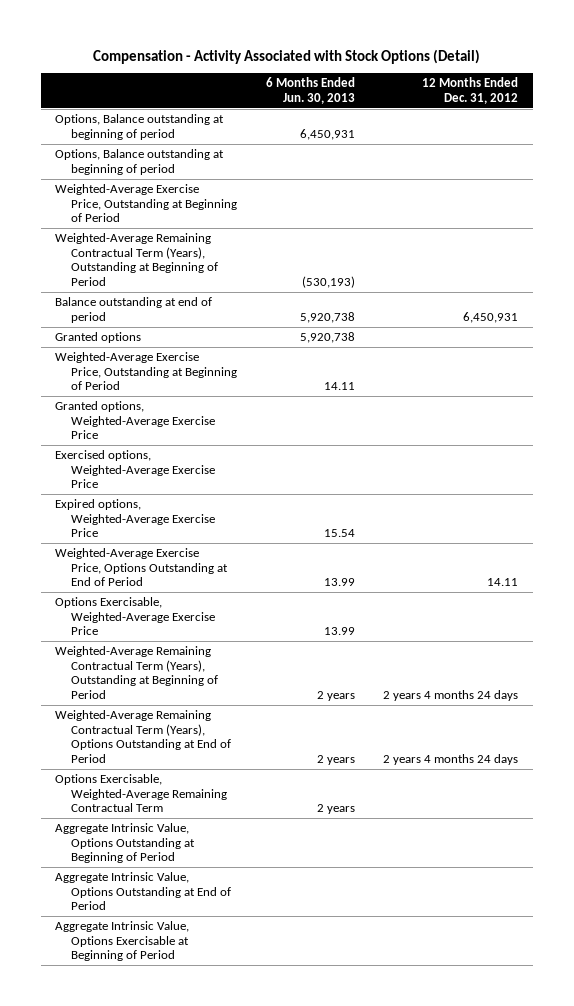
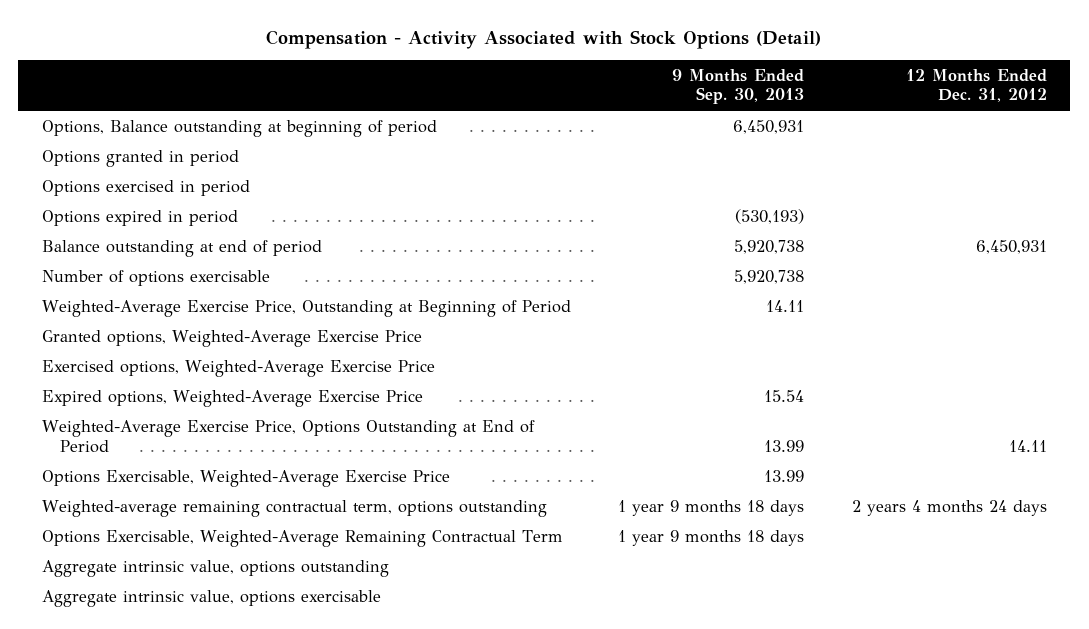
[265,77,355,104] 6 Months Ended Jun. 30, 2013 -> none
none -> [672,68,805,105] 9 Months Ended Sep. 30, 2013
[55,149,225,175] Options, Balance outstanding at beginning of period -> [42,149,240,167] Options granted in period
[55,184,238,223] Weighted-Average Exercise Price, Outstanding at Beginning of Period -> [42,179,251,196] Options exercised in period
[55,233,219,286] Weighted-Average Remaining Contractual Term (Years), Outstanding at Beginning of Period -> [42,209,239,226] Options expired in period
[55,332,142,344] Granted options -> [42,269,271,286] Number of options exercisable
[55,710,232,763] Weighted-Average Remaining Contractual Term (Years), Options Outstanding at End of Period -> none
[55,646,219,699] Weighted-Average Remaining Contractual Term (Years), Outstanding at Beginning of Period -> [42,499,548,517] Weighted-average remaining contractual term, options outstanding
[55,872,232,911] Aggregate Intrinsic Value, Options Outstanding at End of Period -> none
[55,823,196,864] Aggregate Intrinsic Value, Options Outstanding at Beginning of Period -> [42,559,390,577] Aggregate intrinsic value, options outstanding
[55,921,190,962] Aggregate Intrinsic Value, Options Exercisable at Beginning of Period -> [42,589,382,607] Aggregate intrinsic value, options exercisable

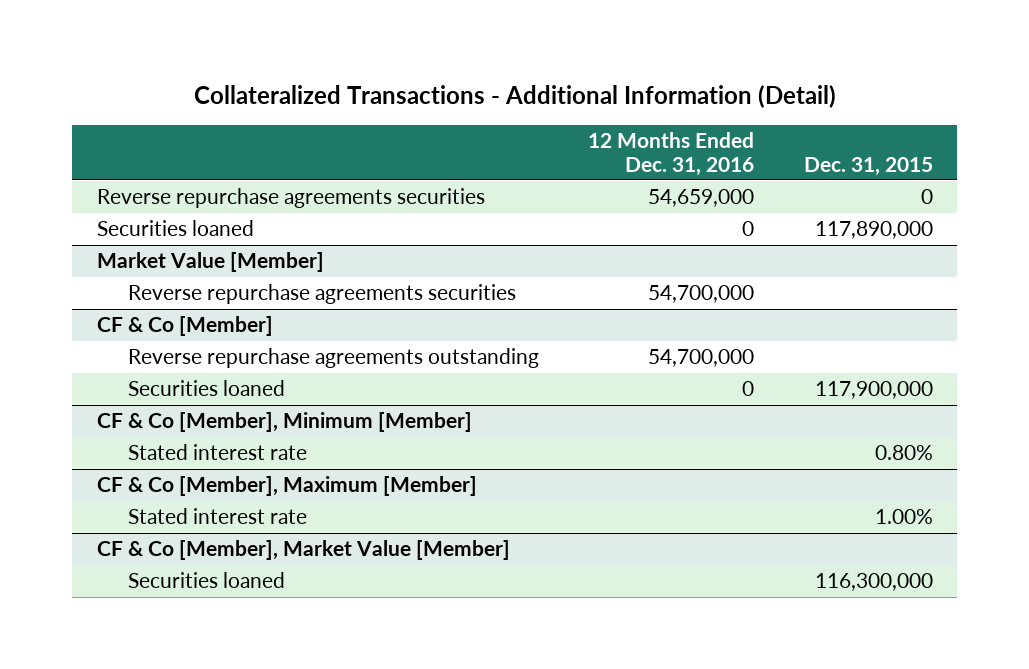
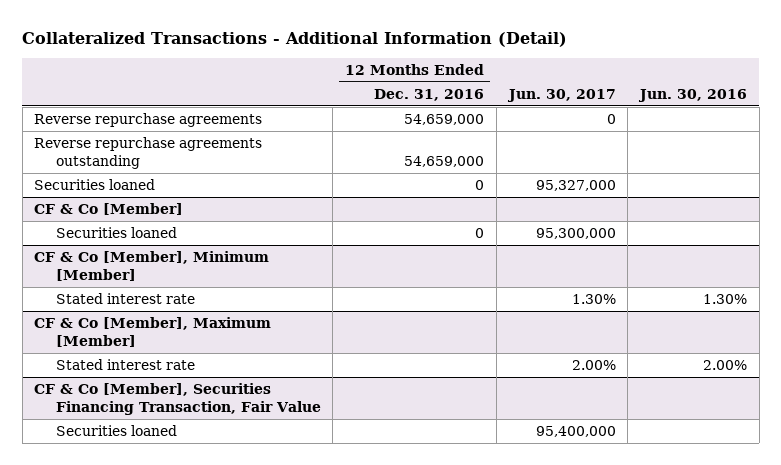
[803,156,933,176] Dec. 31, 2015 -> none
none -> [506,88,616,102] Jun. 30, 2017
none -> [637,88,747,102] Jun. 30, 2016
[96,188,485,209] Reverse repurchase agreements securities -> [34,113,263,128] Reverse repurchase agreements
none -> [34,137,263,169] Reverse repurchase agreements outstanding
[96,252,324,273] Market Value [Member] -> none
[127,284,516,305] Reverse repurchase agreements securities -> none
[127,348,539,369] Reverse repurchase agreements outstanding -> none
[96,540,510,561] CF & Co [Member], Market Value [Member] -> none
[127,572,285,589] Securities loaned -> none
none -> [34,383,321,415] CF & Co [Member], Securities Financing Transaction, Fair Value
none -> [55,425,177,437] Securities loaned

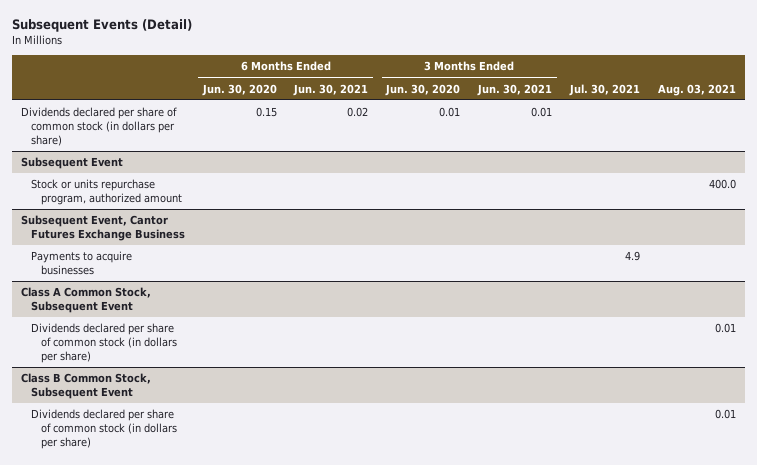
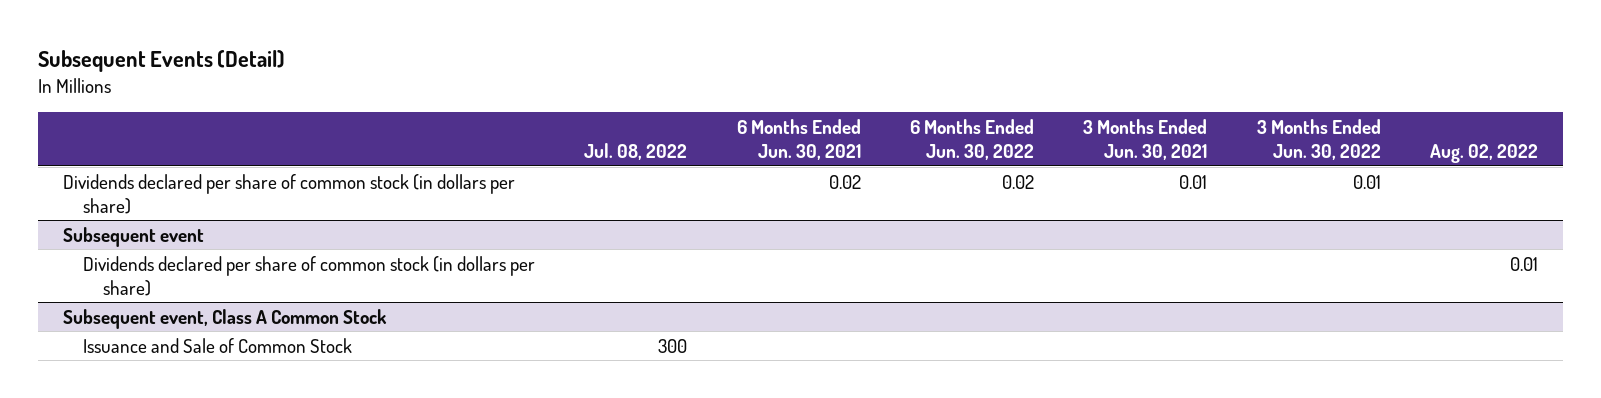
[201,83,277,96] Jun. 30, 2020 -> none
[385,83,461,96] Jun. 30, 2020 -> none
[569,83,641,96] Jul. 30, 2021 -> none
[658,83,737,96] Aug. 03, 2021 -> none
none -> [584,143,688,161] Jul. 08, 2022
none -> [910,118,1035,161] 6 Months Ended Jun. 30, 2022
none -> [1256,118,1381,161] 3 Months Ended Jun. 30, 2022
none -> [1430,144,1539,164] Aug. 02, 2022
[30,179,182,206] Stock or units repurchase program, authorized amount -> none
[20,215,185,242] Subsequent Event, Cantor Futures Exchange Business -> none
[30,251,132,276] Payments to acquire businesses -> none
[30,323,177,364] Dividends declared per share of common stock (in dollars per share) -> none
[20,373,151,400] Class B Common Stock, Subsequent Event -> none
[30,409,177,450] Dividends declared per share of common stock (in dollars per share) -> none
[20,157,123,170] Subsequent Event -> [62,226,204,247] Subsequent event
none -> [82,255,535,296] Dividends declared per share of common stock (in dollars per share)
[20,287,151,314] Class A Common Stock, Subsequent Event -> [62,308,387,329] Subsequent event, Class A Common Stock
none -> [82,337,352,353] Issuance and Sale of Common Stock

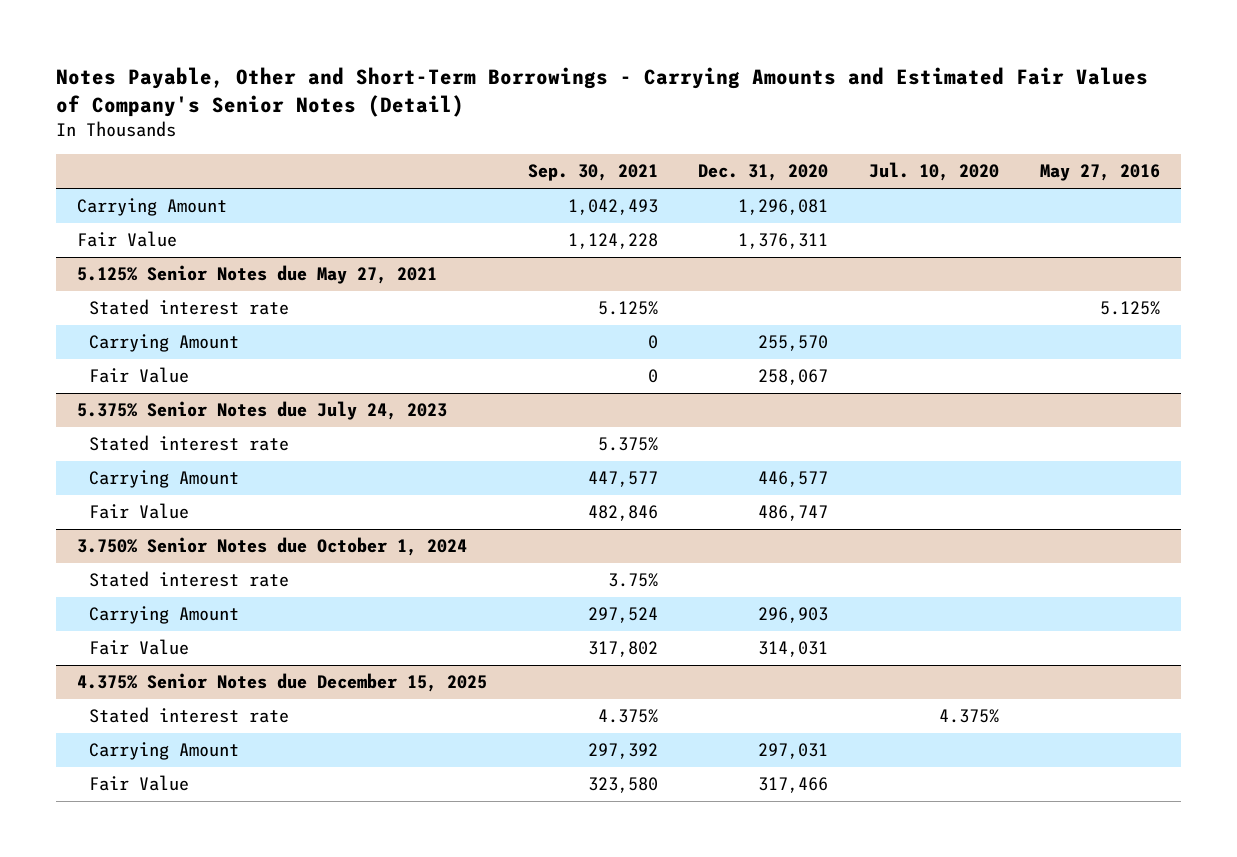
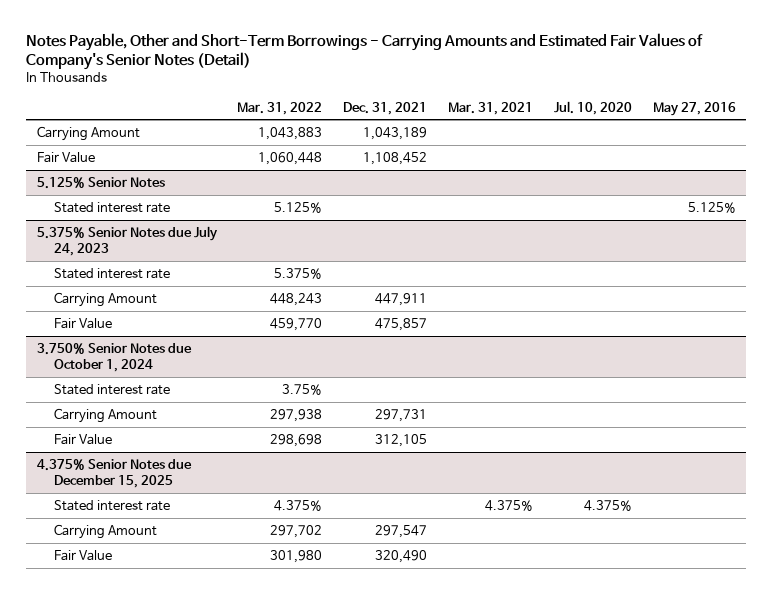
[527,164,658,182] Sep. 30, 2021 -> none
[698,164,829,182] Dec. 31, 2020 -> none
none -> [237,101,323,115] Mar. 31, 2022
none -> [343,101,428,115] Dec. 31, 2021
none -> [448,101,534,115] Mar. 31, 2021
[76,265,437,285] 5.125% Senior Notes due May 27, 2021 -> [36,176,165,189] 5.125% Senior Notes
[89,334,240,353] Carrying Amount -> none
[89,367,190,384] Fair Value -> none

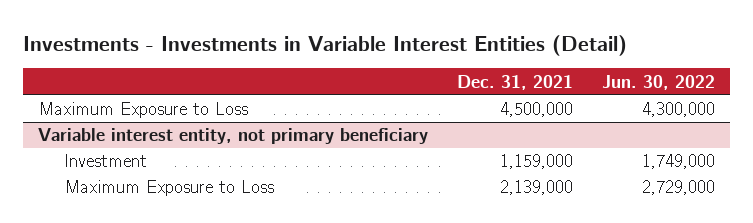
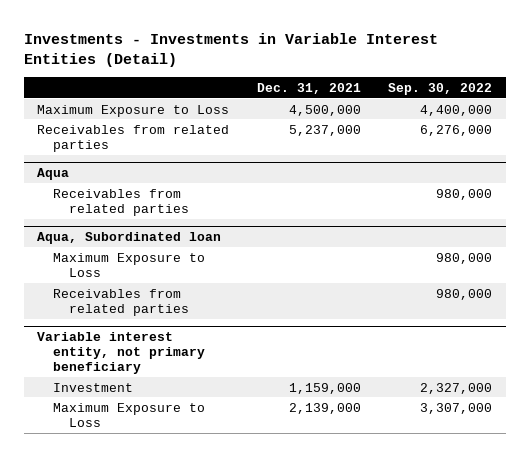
[602,74,716,90] Jun. 30, 2022 -> none
none -> [388,82,493,95] Sep. 30, 2022
none -> [37,124,230,152] Receivables from related parties
none -> [37,168,70,181] Aqua
none -> [53,188,189,216] Receivables from related parties
none -> [37,232,222,245] Aqua, Subordinated loan
none -> [53,252,206,277] Maximum Exposure to Loss
none -> [53,288,189,316] Receivables from related parties

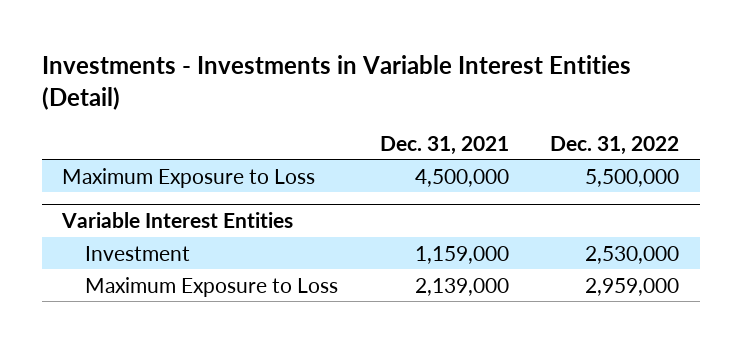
[388,82,493,95] Sep. 30, 2022 -> none
none -> [550,135,680,155] Dec. 31, 2022
[37,124,230,152] Receivables from related parties -> none
[37,168,70,181] Aqua -> none
[53,188,189,216] Receivables from related parties -> none
[37,232,222,245] Aqua, Subordinated loan -> none
[53,252,206,277] Maximum Exposure to Loss -> none
[53,288,189,316] Receivables from related parties -> none
[37,332,206,375] Variable interest entity, not primary beneficiary -> [61,211,294,228] Variable Interest Entities

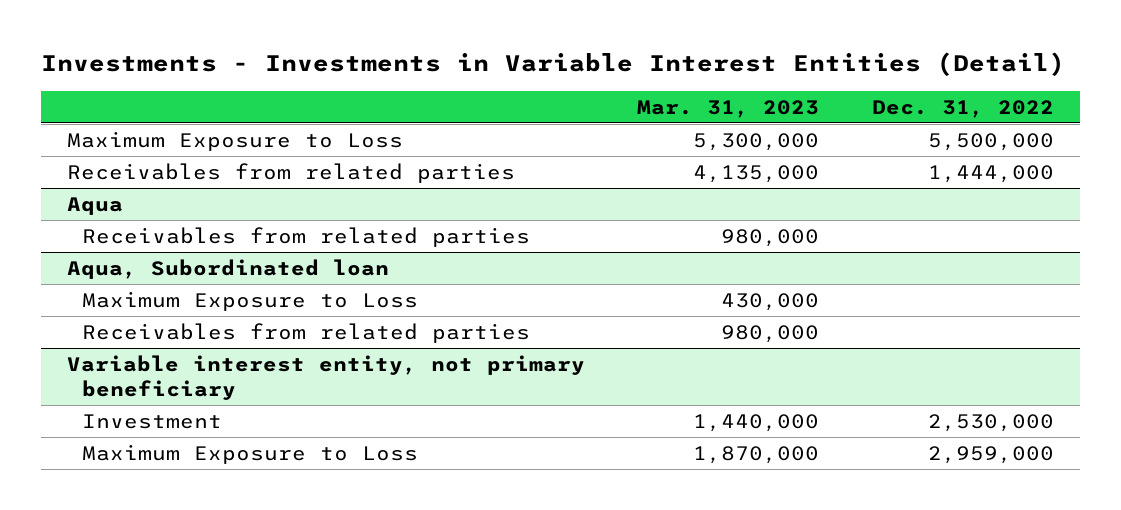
[379,135,509,155] Dec. 31, 2021 -> none
none -> [637,99,820,118] Mar. 31, 2023
none -> [66,163,515,184] Receivables from related parties
none -> [66,197,123,216] Aqua
none -> [81,227,530,248] Receivables from related parties
none -> [66,259,389,280] Aqua, Subordinated loan
none -> [81,291,418,312] Maximum Exposure to Loss
none -> [81,323,530,344] Receivables from related parties
[61,211,294,228] Variable Interest Entities -> [66,355,585,400] Variable interest entity, not primary beneficiary

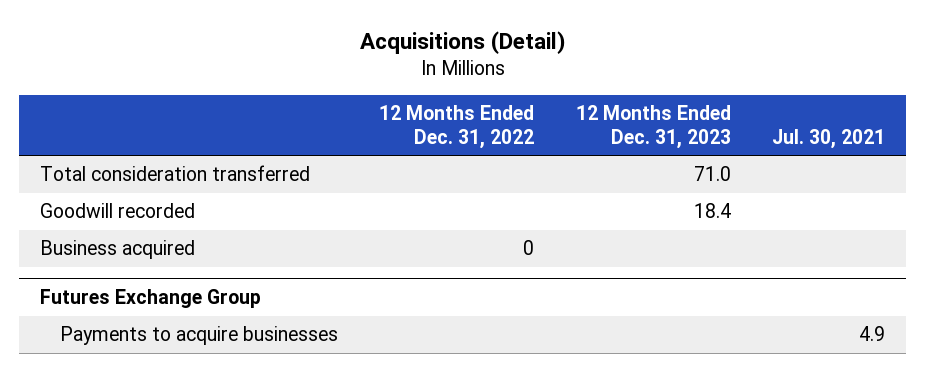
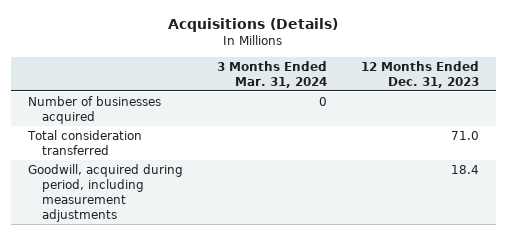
[359,31,565,55] Acquisitions (Detail) -> [168,18,339,33] Acquisitions (Details)
[379,105,535,149] 12 Months Ended Dec. 31, 2022 -> none
[772,128,886,149] Jul. 30, 2021 -> none
none -> [216,60,327,88] 3 Months Ended Mar. 31, 2024
none -> [27,95,161,124] Number of businesses acquired
[40,240,196,260] Business acquired -> none
[40,289,262,309] Futures Exchange Group -> none
[59,326,338,346] Payments to acquire businesses -> none
[40,203,196,219] Goodwill recorded -> [27,163,183,222] Goodwill, acquired during period, including measurement adjustments

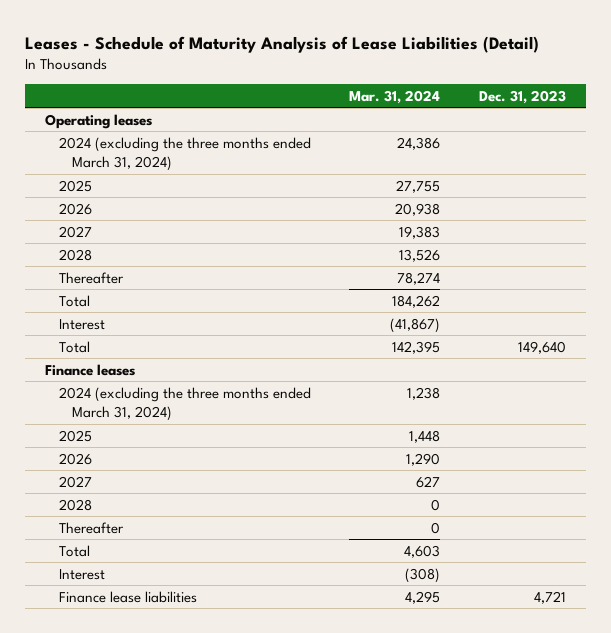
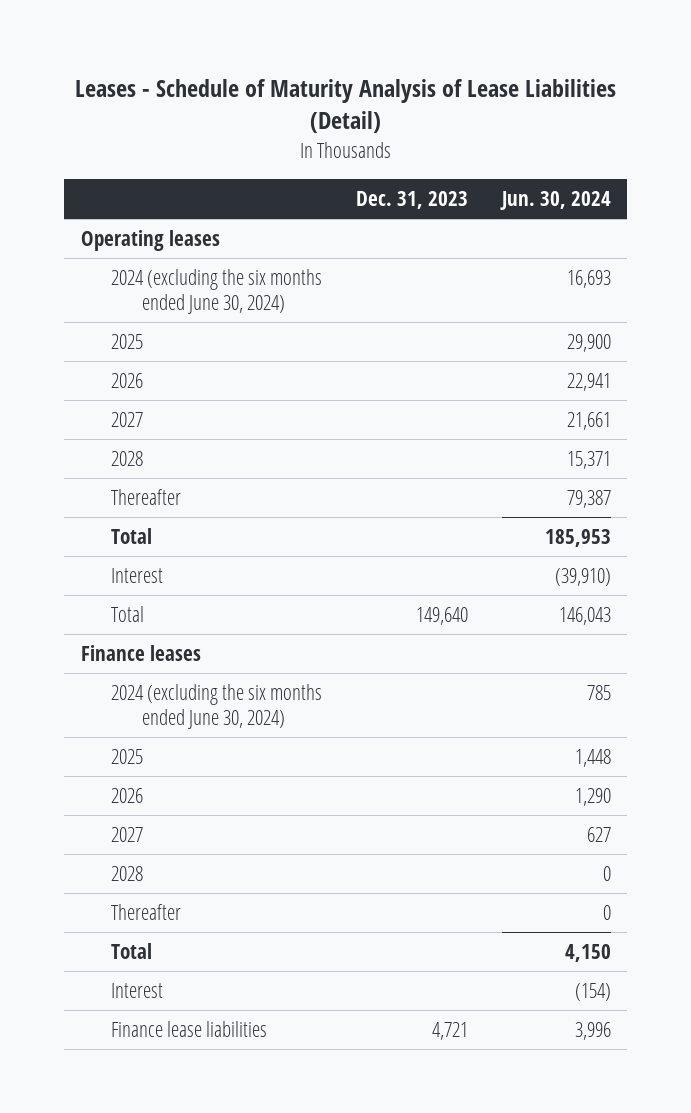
[349,89,441,104] Mar. 31, 2024 -> none
none -> [499,190,611,210] Jun. 30, 2024
[58,136,311,171] 2024 (excluding the three months ended March 31, 2024) -> [111,269,323,314] 2024 (excluding the six months ended June 30, 2024)
[58,386,311,421] 2024 (excluding the three months ended March 31, 2024) -> [111,684,323,729] 2024 (excluding the six months ended June 30, 2024)

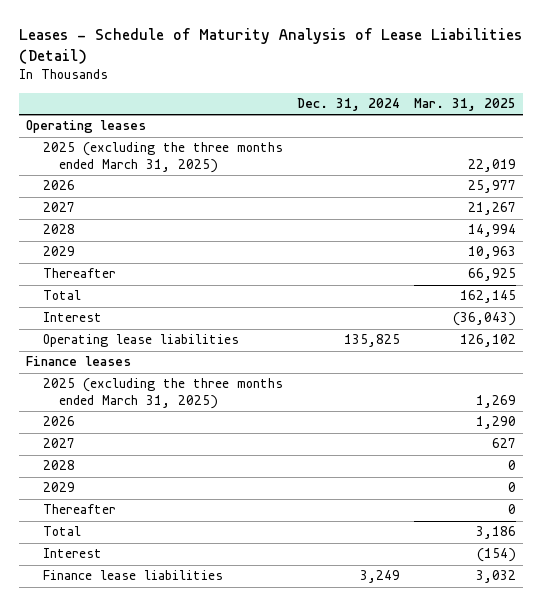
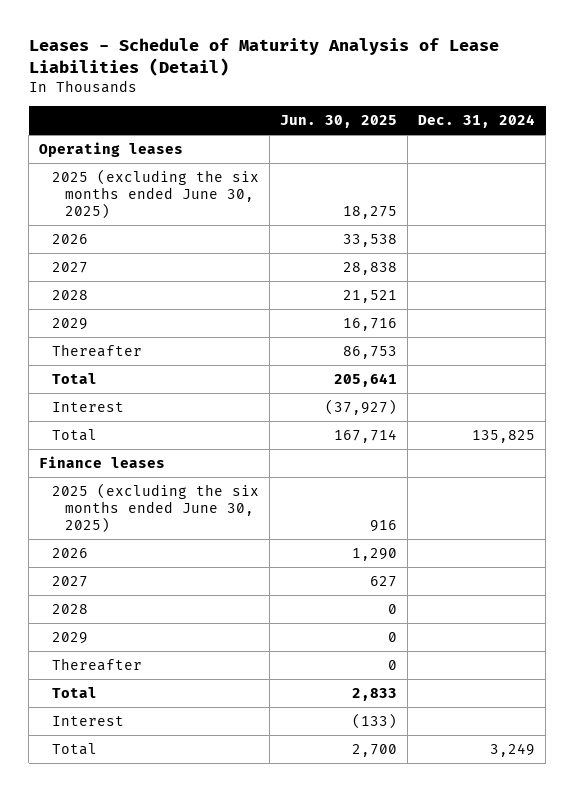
[413,98,516,112] Mar. 31, 2025 -> none
none -> [280,115,398,129] Jun. 30, 2025
[42,142,283,173] 2025 (excluding the three months ended March 31, 2025) -> [52,168,260,219] 2025 (excluding the six months ended June 30, 2025)
[42,334,239,348] Operating lease liabilities -> [52,428,98,441] Total
[42,378,283,409] 2025 (excluding the three months ended March 31, 2025) -> [52,482,260,533] 2025 (excluding the six months ended June 30, 2025)
[42,570,223,581] Finance lease liabilities -> [52,742,98,755] Total

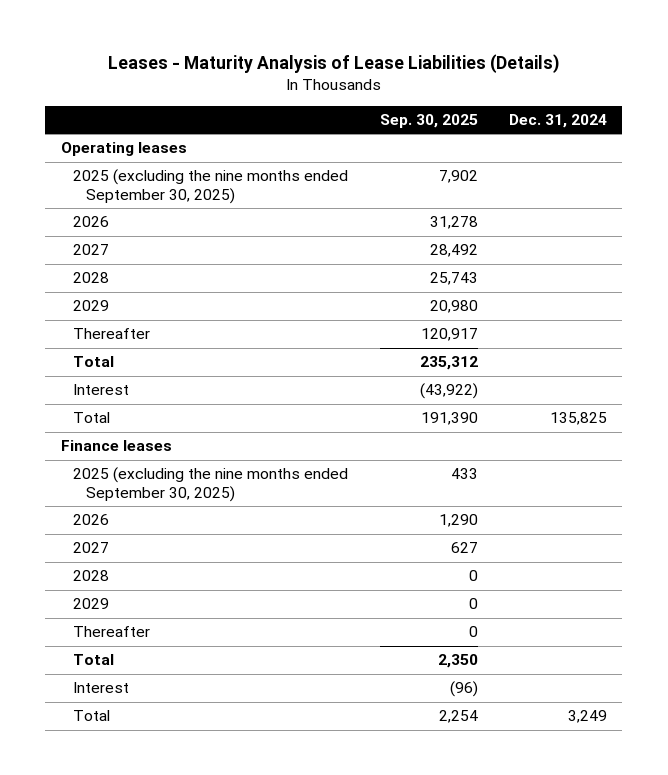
[28,37,499,76] Leases - Schedule of Maturity Analysis of Lease Liabilities (Detail) -> [107,54,560,74] Leases - Maturity Analysis of Lease Liabilities (Details)
[280,115,398,129] Jun. 30, 2025 -> none
none -> [379,113,478,128] Sep. 30, 2025
[52,168,260,219] 2025 (excluding the six months ended June 30, 2025) -> [73,169,349,204] 2025 (excluding the nine months ended September 30, 2025)
[52,482,260,533] 2025 (excluding the six months ended June 30, 2025) -> [73,467,349,502] 2025 (excluding the nine months ended September 30, 2025)

